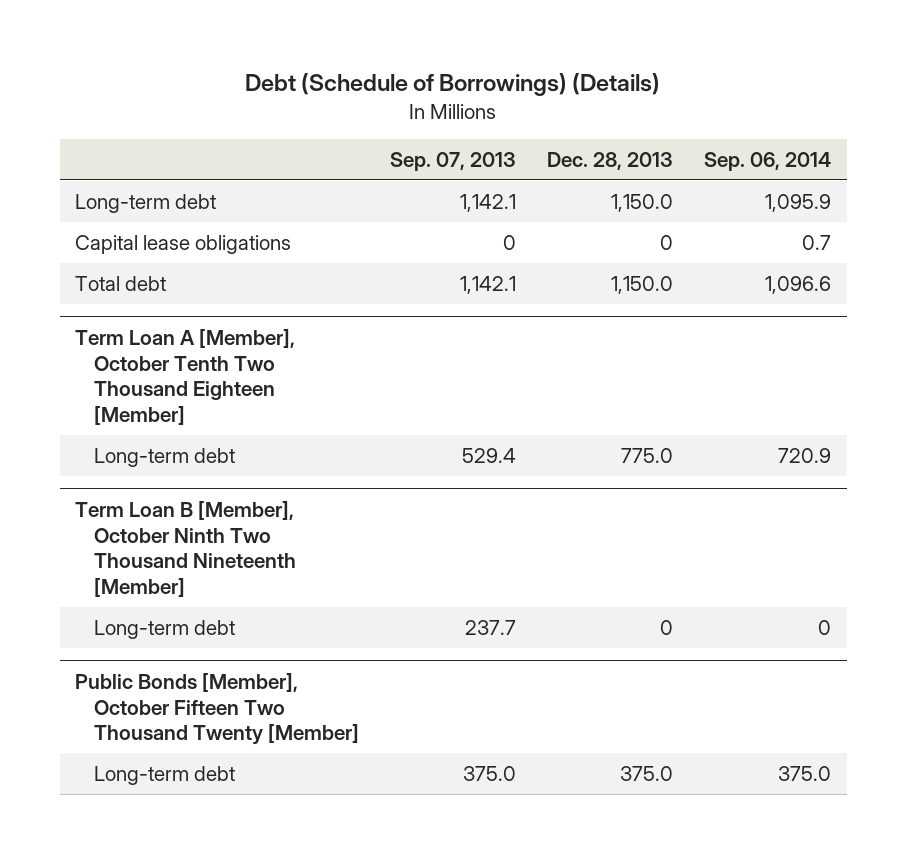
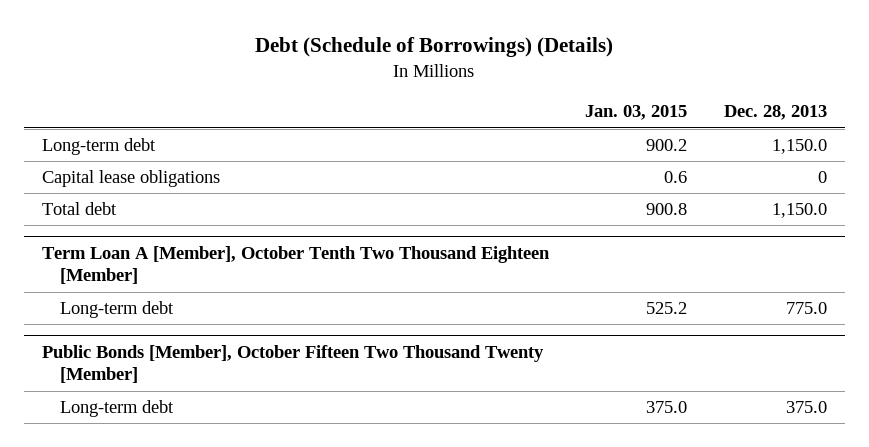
[390,151,517,171] Sep. 07, 2013 -> none
[704,151,832,171] Sep. 06, 2014 -> none
none -> [585,105,688,121] Jan. 03, 2015
[75,500,297,598] Term Loan B [Member], October Ninth Two Thousand Nineteenth [Member] -> none
[94,619,236,639] Long-term debt -> none

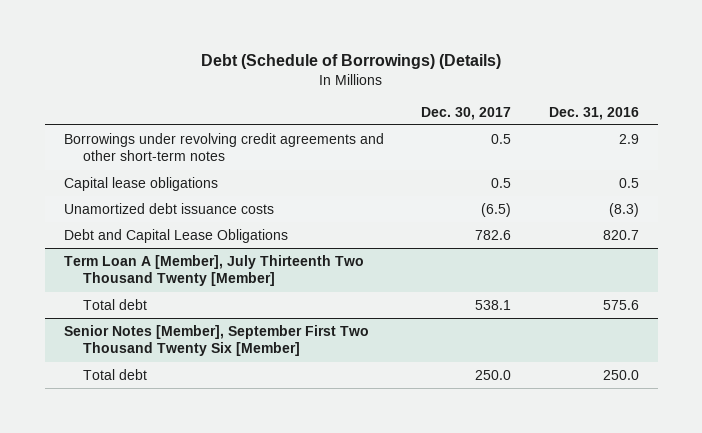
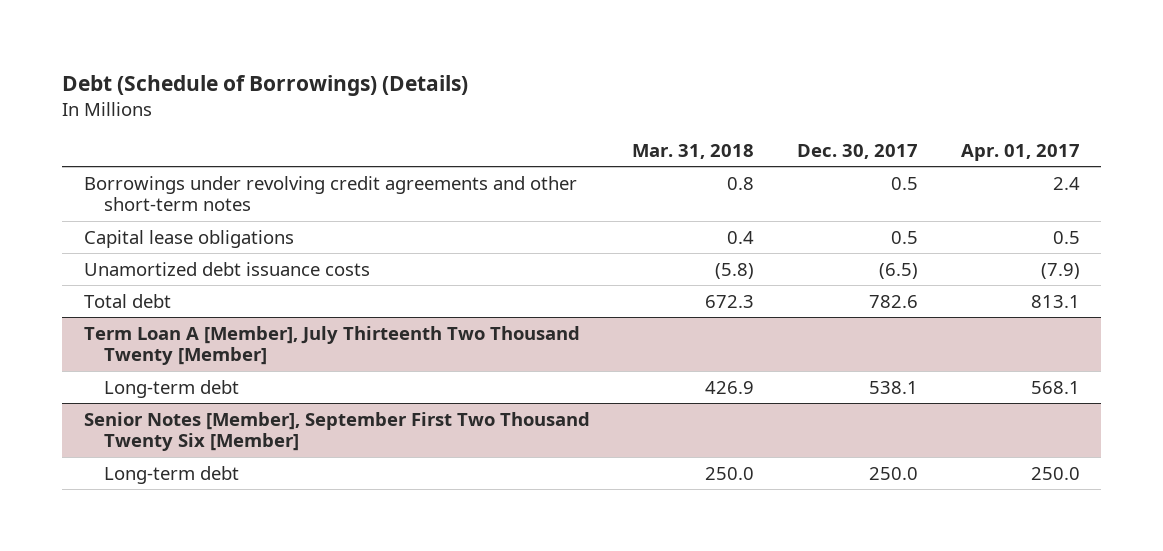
[548,106,639,120] Dec. 31, 2016 -> none
none -> [632,143,755,159] Mar. 31, 2018
none -> [960,143,1080,161] Apr. 01, 2017
[63,228,288,243] Debt and Capital Lease Obligations -> [83,293,171,308] Total debt
[83,298,148,310] Total debt -> [103,379,239,398] Long-term debt
[83,368,148,380] Total debt -> [103,465,239,484] Long-term debt

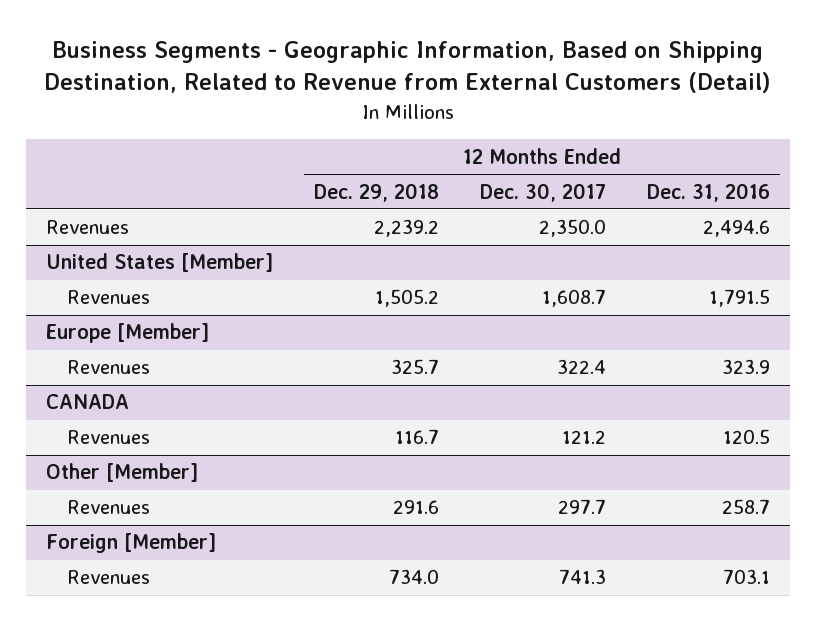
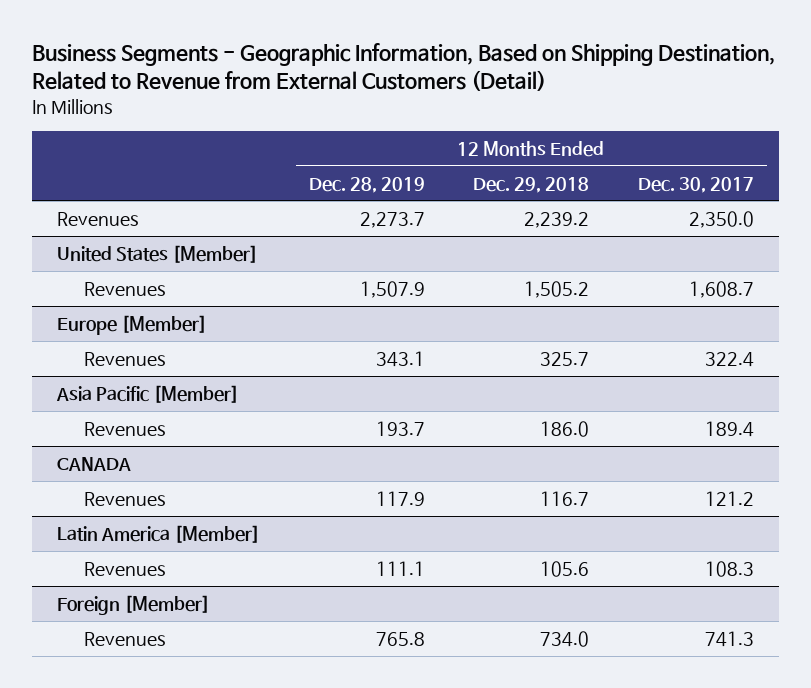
[646,182,770,202] Dec. 31, 2016 -> none
none -> [308,176,425,193] Dec. 28, 2019
none -> [55,384,239,403] Asia Pacific [Member]
none -> [84,421,167,436] Revenues
[46,463,199,483] Other [Member] -> none
none -> [56,524,260,543] Latin America [Member]
[392,500,439,515] 291.6 -> [540,560,590,577] 105.6
[557,499,606,515] 297.7 -> [705,560,755,577] 108.3

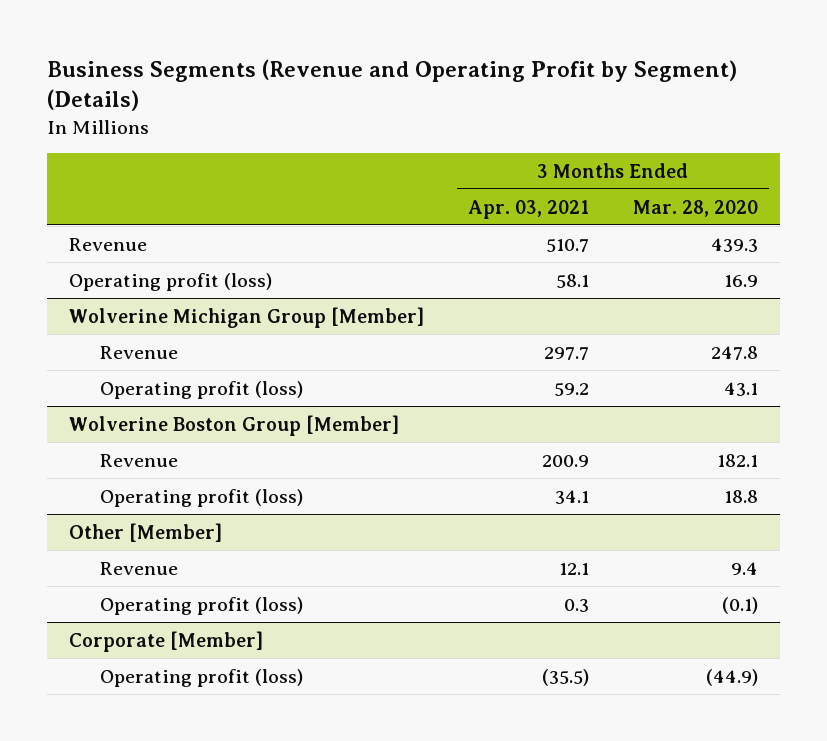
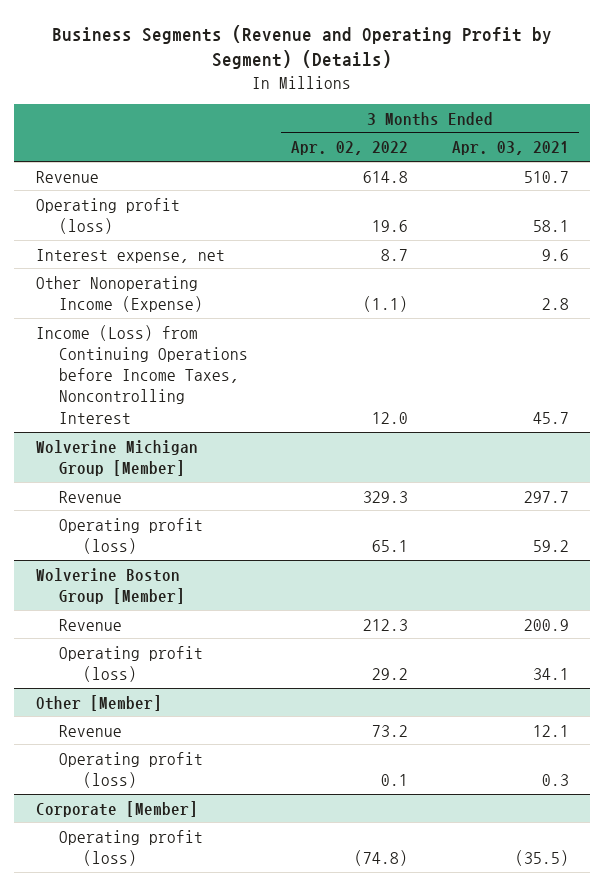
[632,199,758,217] Mar. 28, 2020 -> none
none -> [291,141,409,156] Apr. 02, 2022
none -> [35,248,225,263] Interest expense, net
none -> [35,275,204,312] Other Nonoperating Income (Expense)
none -> [35,324,249,424] Income (Loss) from Continuing Operations before Income Taxes, Noncontrolling Interest

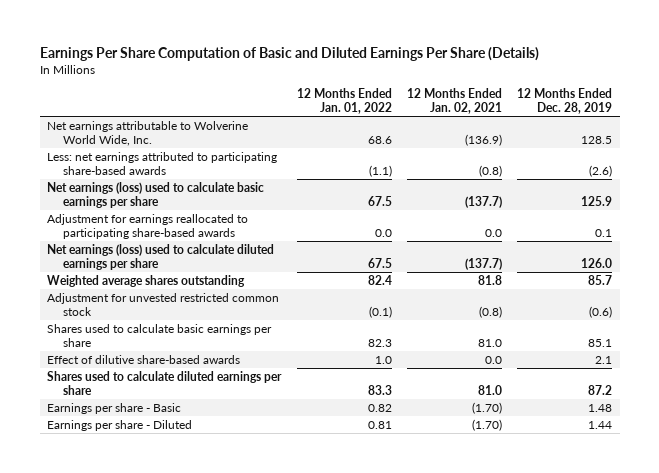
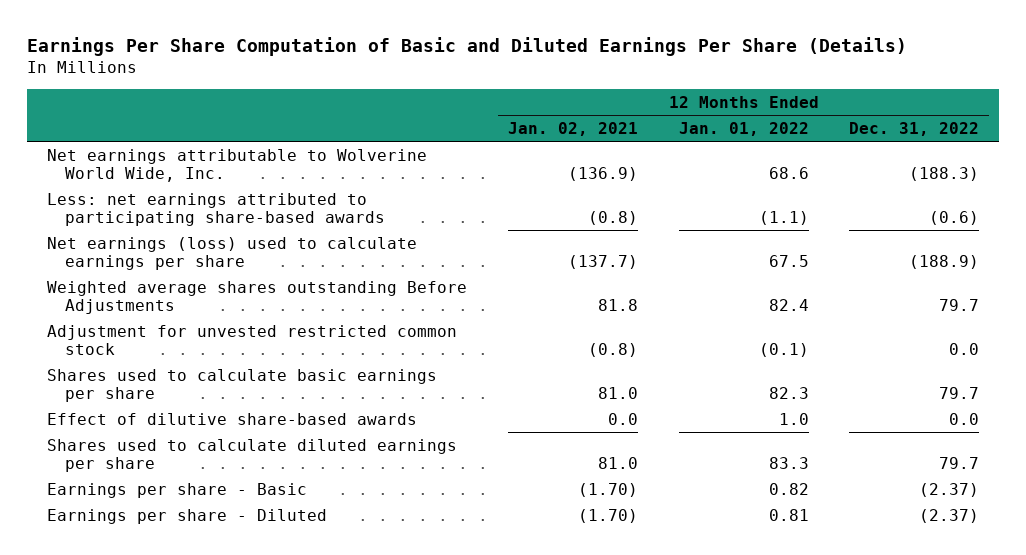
[516,87,612,114] 12 Months Ended Dec. 28, 2019 -> none
none -> [849,121,980,136] Dec. 31, 2022
[47,181,265,208] Net earnings (loss) used to calculate basic earnings per share -> none
[47,213,249,239] Adjustment for earnings reallocated to participating share-based awards -> none
[47,243,275,270] Net earnings (loss) used to calculate diluted earnings per share -> [47,236,418,271] Net earnings (loss) used to calculate earnings per share
[47,274,246,287] Weighted average shares outstanding -> [47,280,468,315] Weighted average shares outstanding Before Adjustments

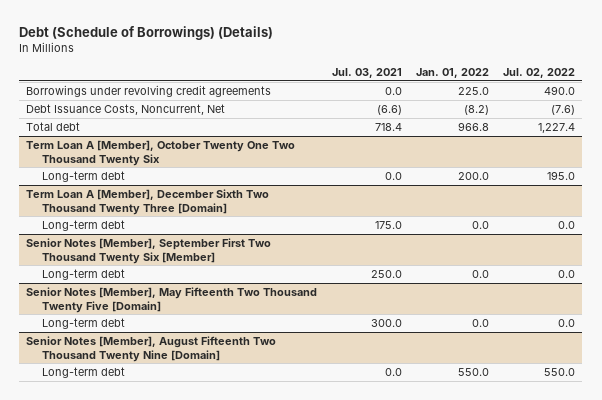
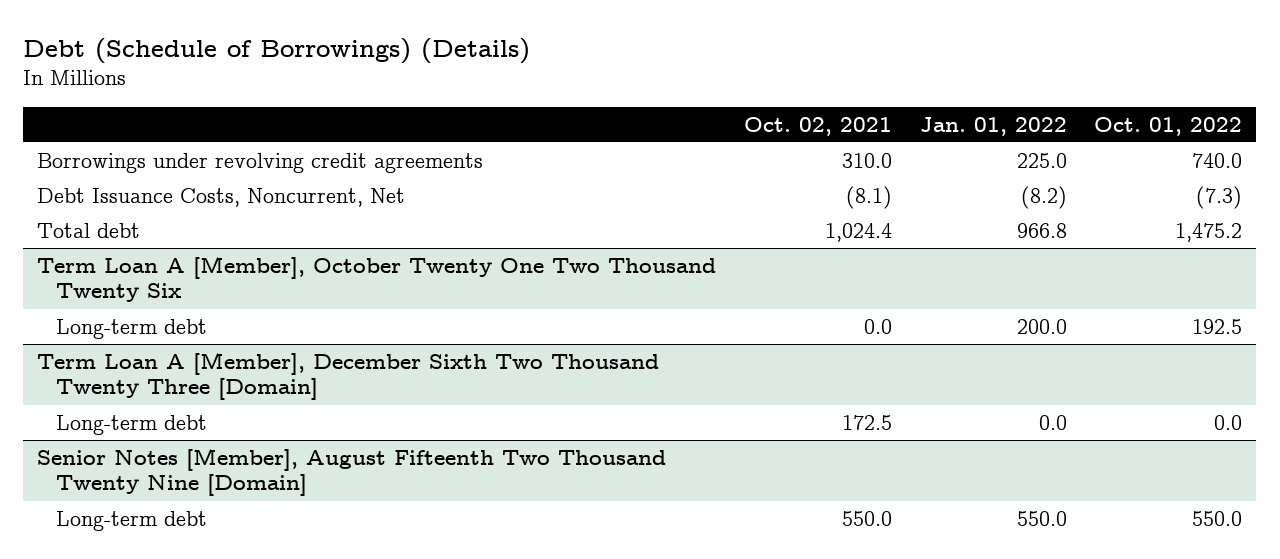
[331,67,402,78] Jul. 03, 2021 -> none
[503,67,576,78] Jul. 02, 2022 -> none
none -> [743,116,892,136] Oct. 02, 2021
none -> [1094,116,1243,136] Oct. 01, 2022
[26,238,272,264] Senior Notes [Member], September First Two Thousand Twenty Six [Member] -> none
[42,269,126,281] Long-term debt -> none
[26,287,318,313] Senior Notes [Member], May Fifteenth Two Thousand Twenty Five [Domain] -> none
[42,318,126,330] Long-term debt -> none

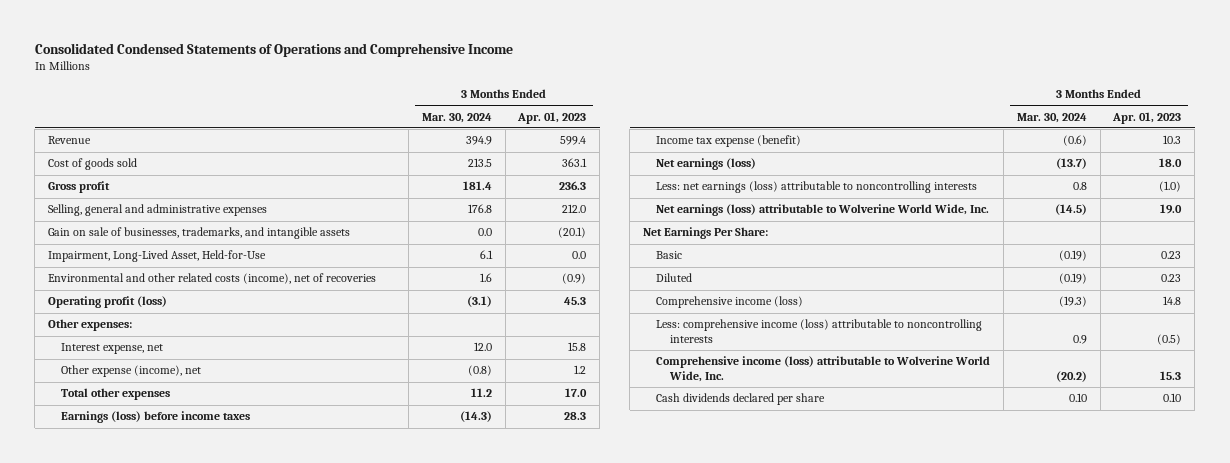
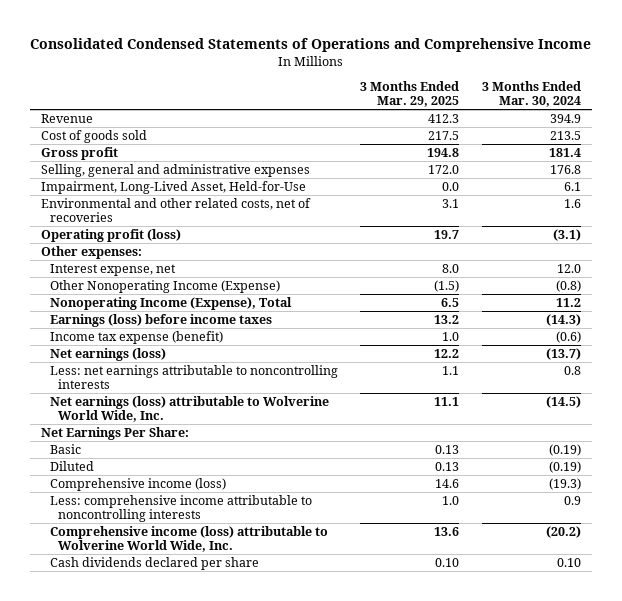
[517,111,587,124] Apr. 01, 2023 -> none
none -> [360,80,460,108] 3 Months Ended Mar. 29, 2025
[48,227,351,240] Gain on sale of businesses, trademarks, and intangible assets -> none
[48,273,377,285] Environmental and other related costs (income), net of recoveries -> [41,198,312,223] Environmental and other related costs, net of recoveries
[61,365,202,378] Other expense (income), net -> [49,280,280,294] Other Nonoperating Income (Expense)
[61,388,171,401] Total other expenses -> [49,297,292,311] Nonoperating Income (Expense), Total
[656,181,978,194] Less: net earnings (loss) attributable to noncontrolling interests -> [49,365,338,390] Less: net earnings attributable to noncontrolling interests
[656,319,983,344] Less: comprehensive income (loss) attributable to noncontrolling interests -> [49,495,312,523] Less: comprehensive income attributable to noncontrolling interests

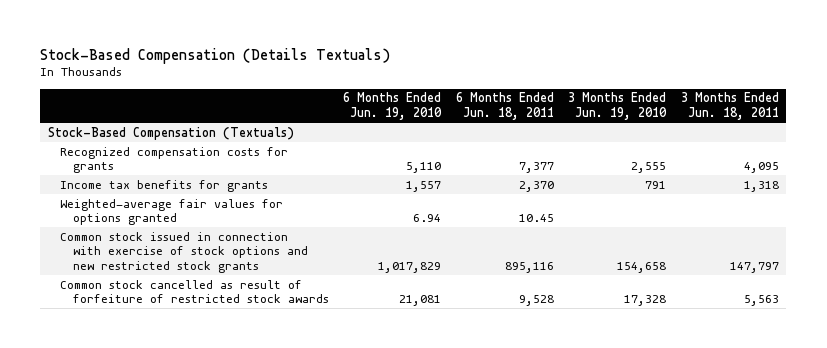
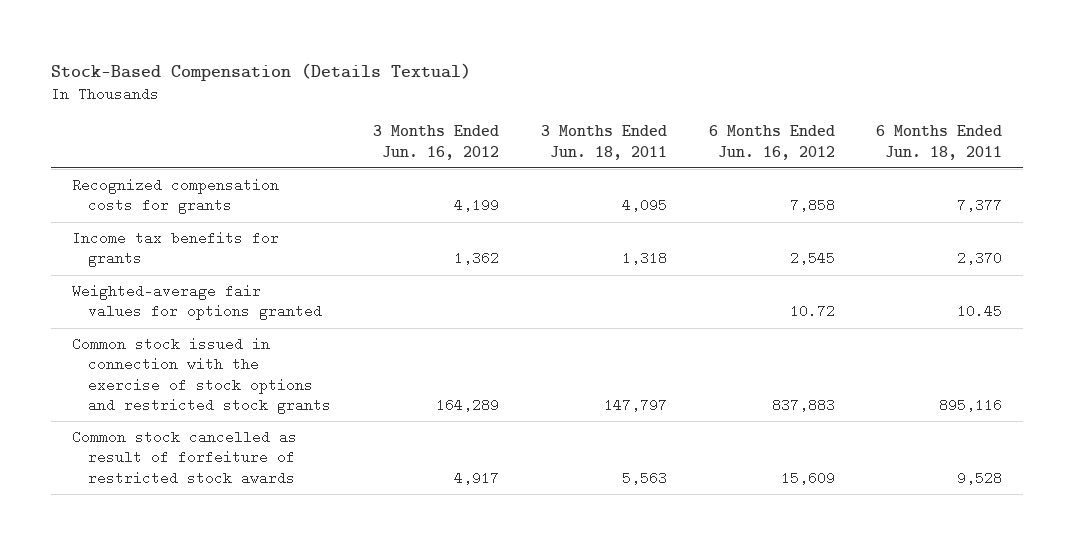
[40,47,391,64] Stock-Based Compensation (Details Textuals) -> [51,62,472,81] Stock-Based Compensation (Details Textual)
[343,92,443,120] 6 Months Ended Jun. 19, 2010 -> none
[568,92,668,120] 3 Months Ended Jun. 19, 2010 -> none
none -> [373,125,500,160] 3 Months Ended Jun. 16, 2012
none -> [708,125,835,160] 6 Months Ended Jun. 16, 2012
[47,126,294,140] Stock-Based Compensation (Textuals) -> none
[60,231,308,273] Common stock issued in connection with exercise of stock options and new restricted stock grants -> [72,337,332,414] Common stock issued in connection with the exercise of stock options and restricted stock grants

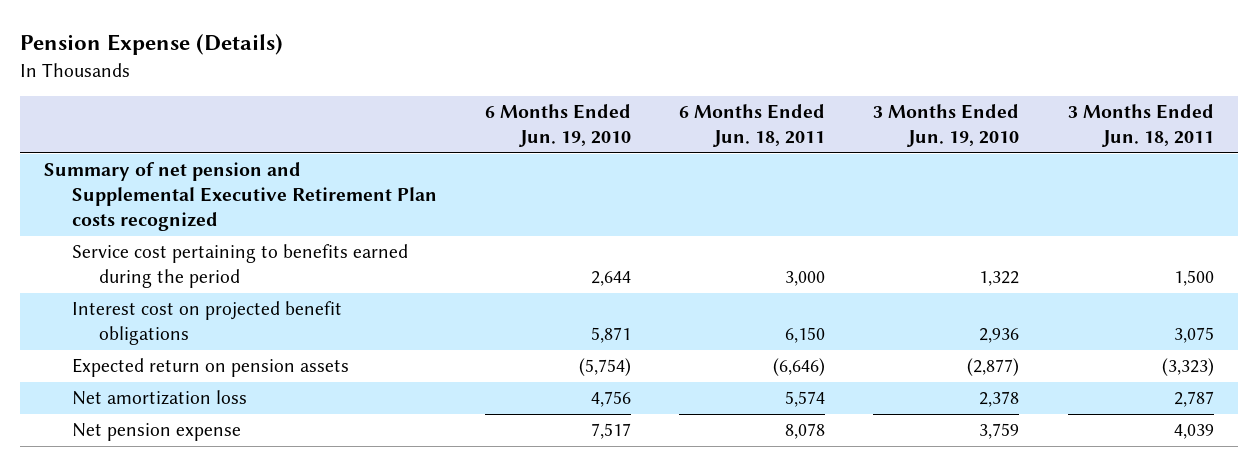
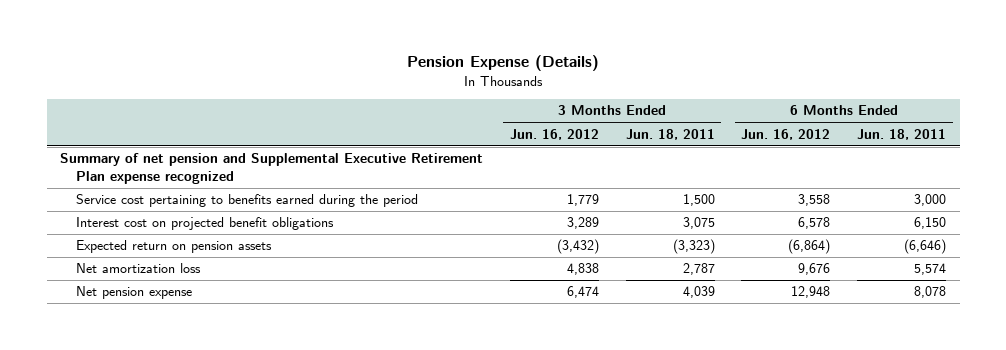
[484,104,631,148] 6 Months Ended Jun. 19, 2010 -> none
[873,104,1020,148] 3 Months Ended Jun. 19, 2010 -> none
none -> [509,128,599,140] Jun. 16, 2012
none -> [741,128,831,140] Jun. 16, 2012
[44,162,437,232] Summary of net pension and Supplemental Executive Retirement Plan costs recognized -> [59,153,483,184] Summary of net pension and Supplemental Executive Retirement Plan expense recognized

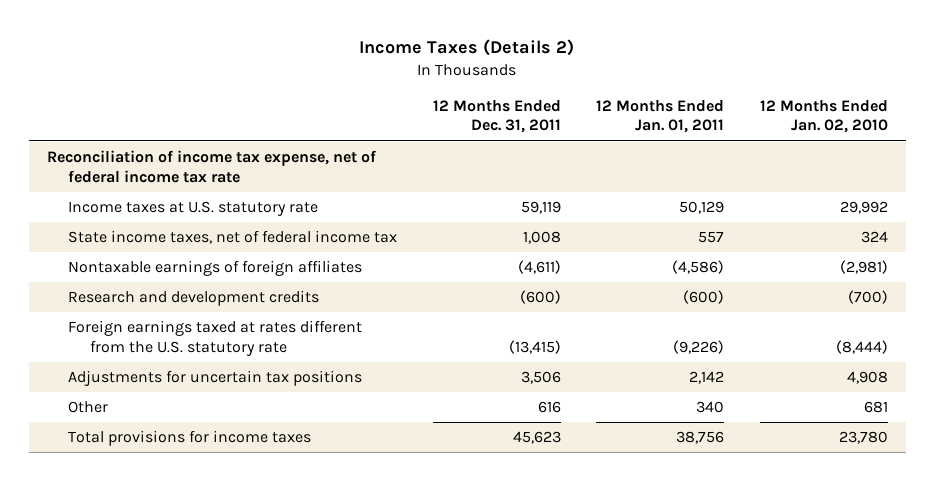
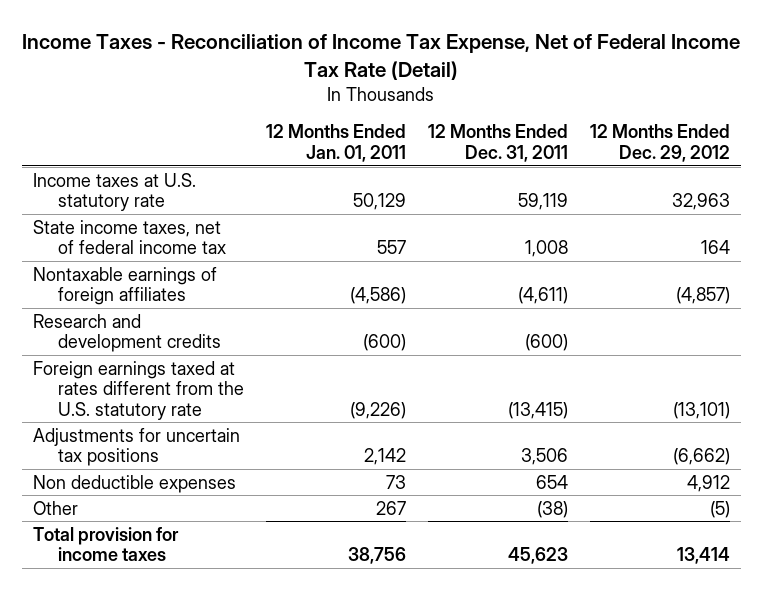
[359,39,575,57] Income Taxes (Details 2) -> [22,34,741,80] Income Taxes - Reconciliation of Income Tax Expense, Net of Federal Income Tax Rate (Detail)
[760,99,889,134] 12 Months Ended Jan. 02, 2010 -> none
none -> [589,124,730,162] 12 Months Ended Dec. 29, 2012
[46,150,376,183] Reconciliation of income tax expense, net of federal income tax rate -> none
none -> [32,474,236,493] Non deductible expenses
[537,401,561,414] 616 -> [536,500,568,518] (38)
[696,401,725,414] 340 -> [375,500,406,515] 267
[68,430,312,447] Total provisions for income taxes -> [32,526,179,562] Total provision for income taxes

